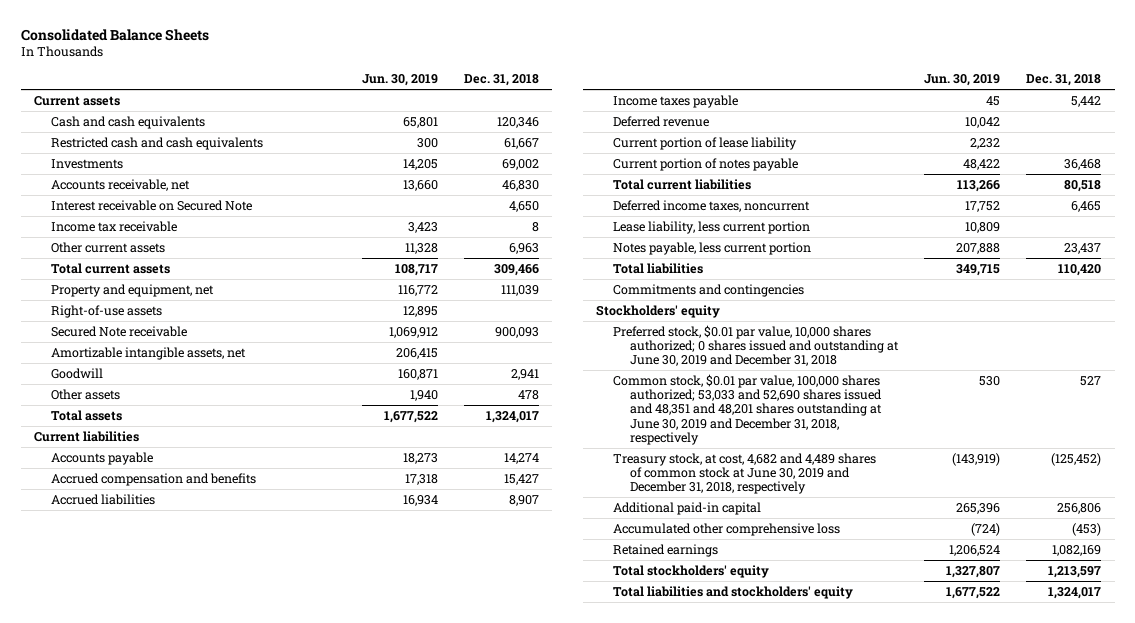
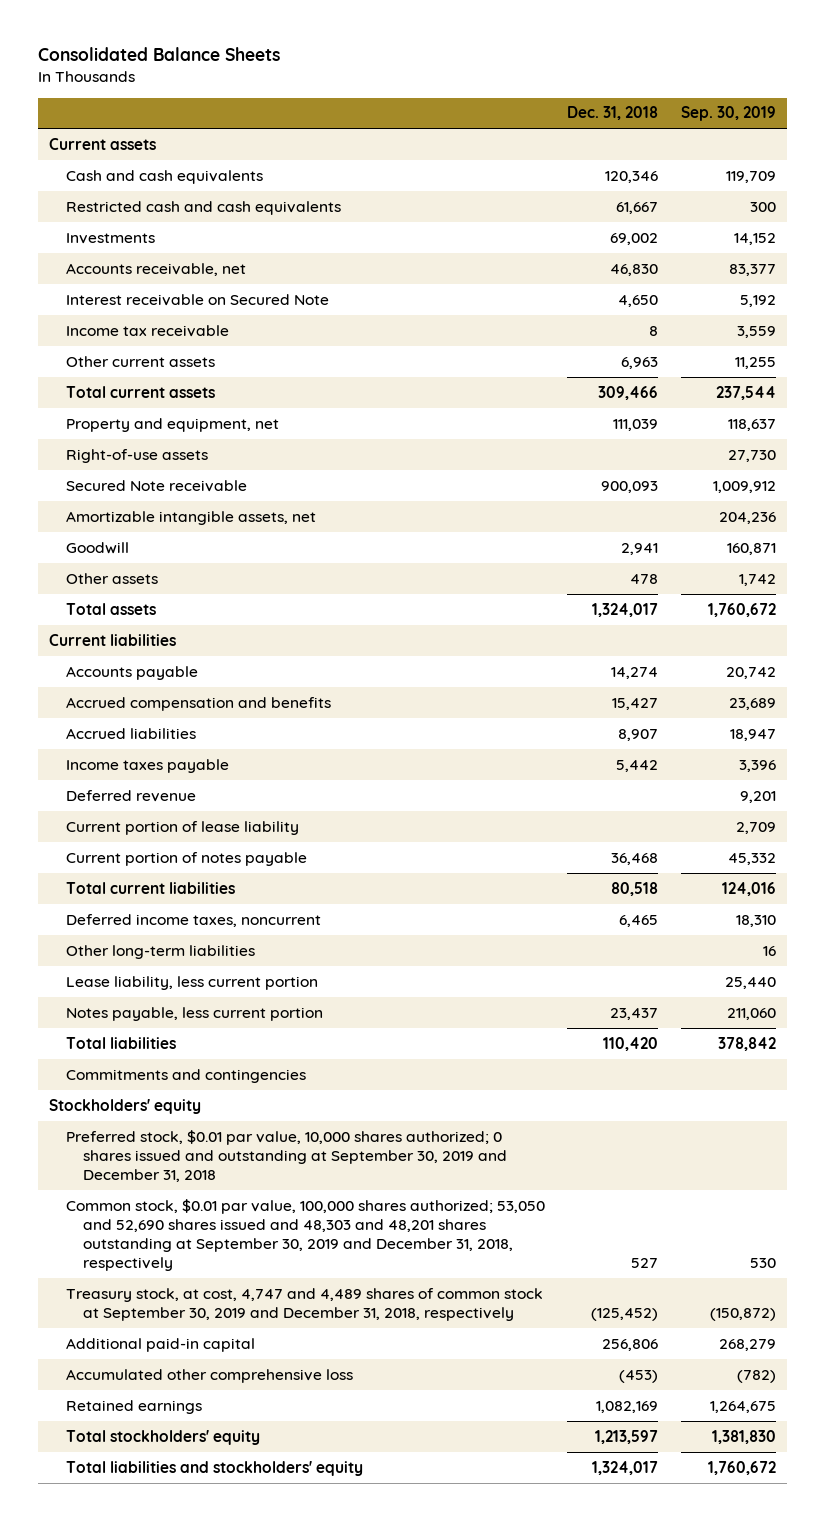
[362,74,439,87] Jun. 30, 2019 -> none
none -> [680,106,776,122] Sep. 30, 2019
none -> [66,944,256,959] Other long-term liabilities
[613,324,900,367] Preferred stock, $0.01 par value, 10,000 shares authorized; 0 shares issued and outstanding at June 30, 2019 and December 31, 2018 -> [66,1129,508,1182] Preferred stock, $0.01 par value, 10,000 shares authorized; 0 shares issued and outstanding at September 30, 2019 and December 31, 2018
[613,373,883,446] Common stock, $0.01 par value, 100,000 shares authorized; 53,033 and 52,690 shares issued and 48,351 and 48,201 shares outstanding at June 30, 2019 and December 31, 2018, respectively -> [66,1198,546,1271] Common stock, $0.01 par value, 100,000 shares authorized; 53,050 and 52,690 shares issued and 48,303 and 48,201 shares outstanding at September 30, 2019 and December 31, 2018, respectively
[613,452,877,495] Treasury stock, at cost, 4,682 and 4,489 shares of common stock at June 30, 2019 and December 31, 2018, respectively -> [66,1287,544,1321] Treasury stock, at cost, 4,747 and 4,489 shares of common stock at September 30, 2019 and December 31, 2018, respectively

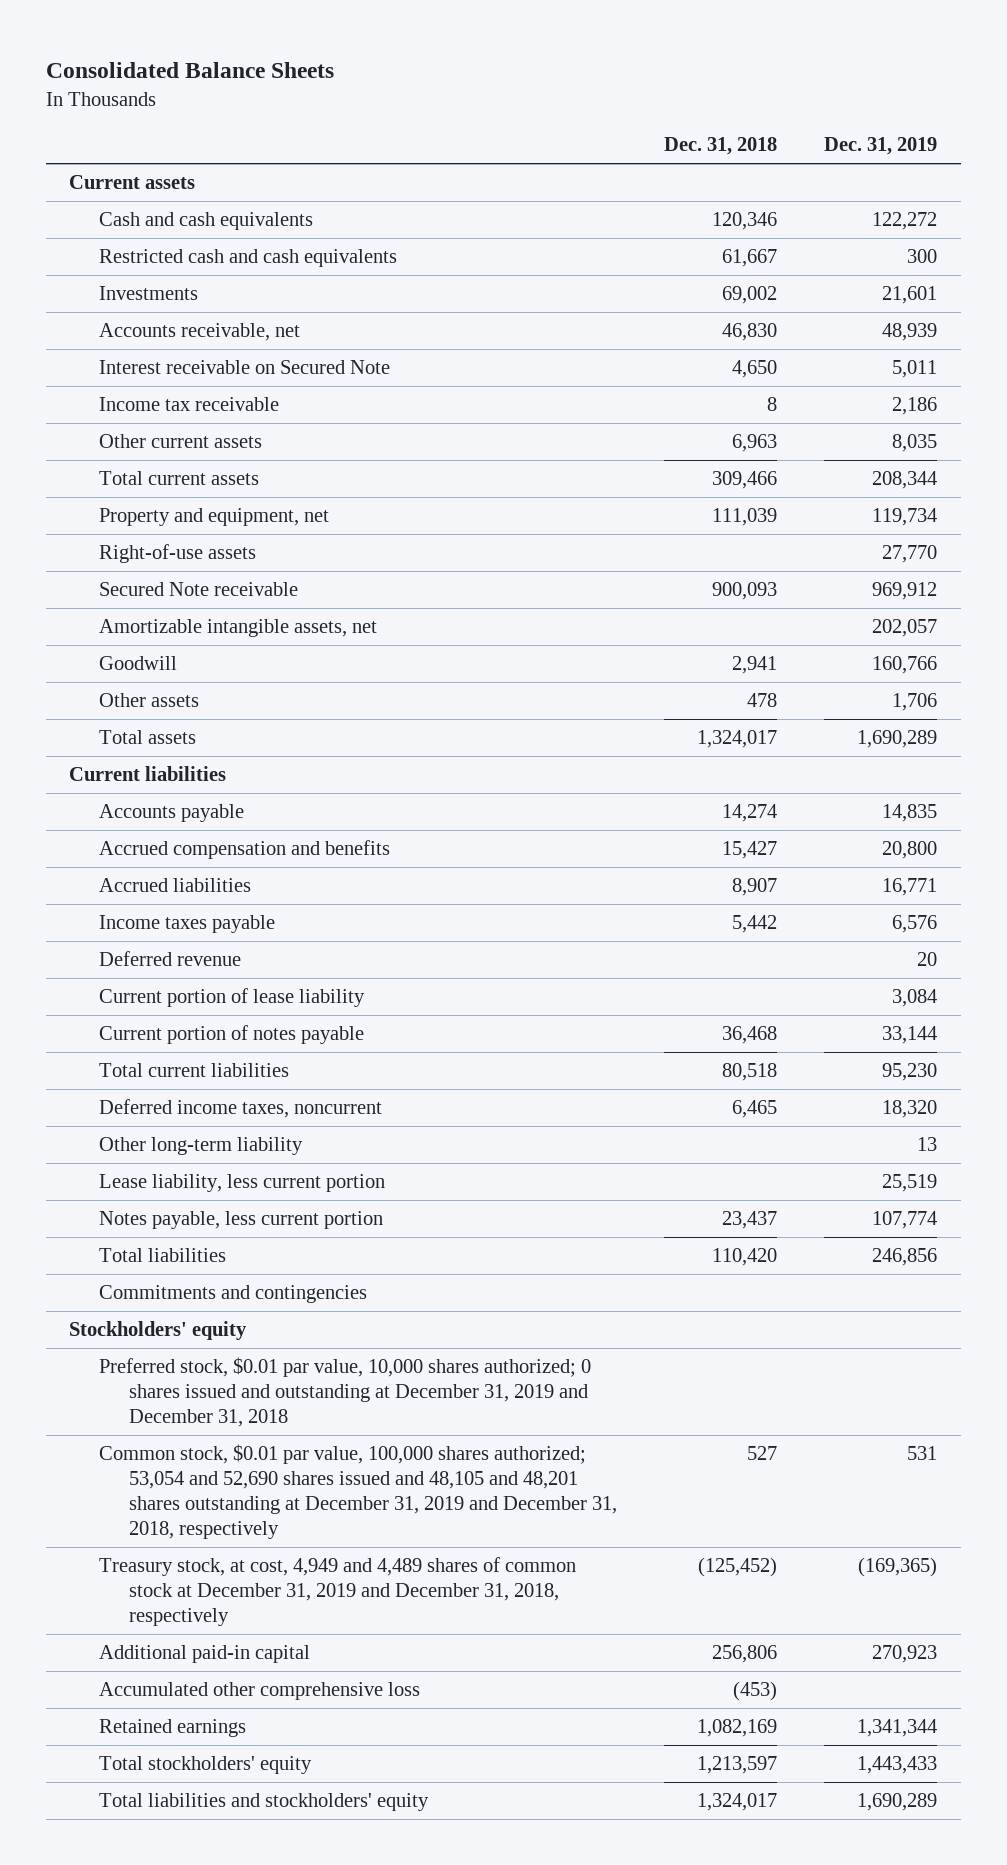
[680,106,776,122] Sep. 30, 2019 -> none
none -> [824,137,938,156] Dec. 31, 2019
[66,944,256,959] Other long-term liabilities -> [98,1137,303,1156] Other long-term liability
[66,1129,508,1182] Preferred stock, $0.01 par value, 10,000 shares authorized; 0 shares issued and outstanding at September 30, 2019 and December 31, 2018 -> [98,1357,591,1428] Preferred stock, $0.01 par value, 10,000 shares authorized; 0 shares issued and outstanding at December 31, 2019 and December 31, 2018
[66,1198,546,1271] Common stock, $0.01 par value, 100,000 shares authorized; 53,050 and 52,690 shares issued and 48,303 and 48,201 shares outstanding at September 30, 2019 and December 31, 2018, respectively -> [98,1444,617,1539] Common stock, $0.01 par value, 100,000 shares authorized; 53,054 and 52,690 shares issued and 48,105 and 48,201 shares outstanding at December 31, 2019 and December 31, 2018, respectively
[66,1287,544,1321] Treasury stock, at cost, 4,747 and 4,489 shares of common stock at September 30, 2019 and December 31, 2018, respectively -> [98,1557,576,1627] Treasury stock, at cost, 4,949 and 4,489 shares of common stock at December 31, 2019 and December 31, 2018, respectively

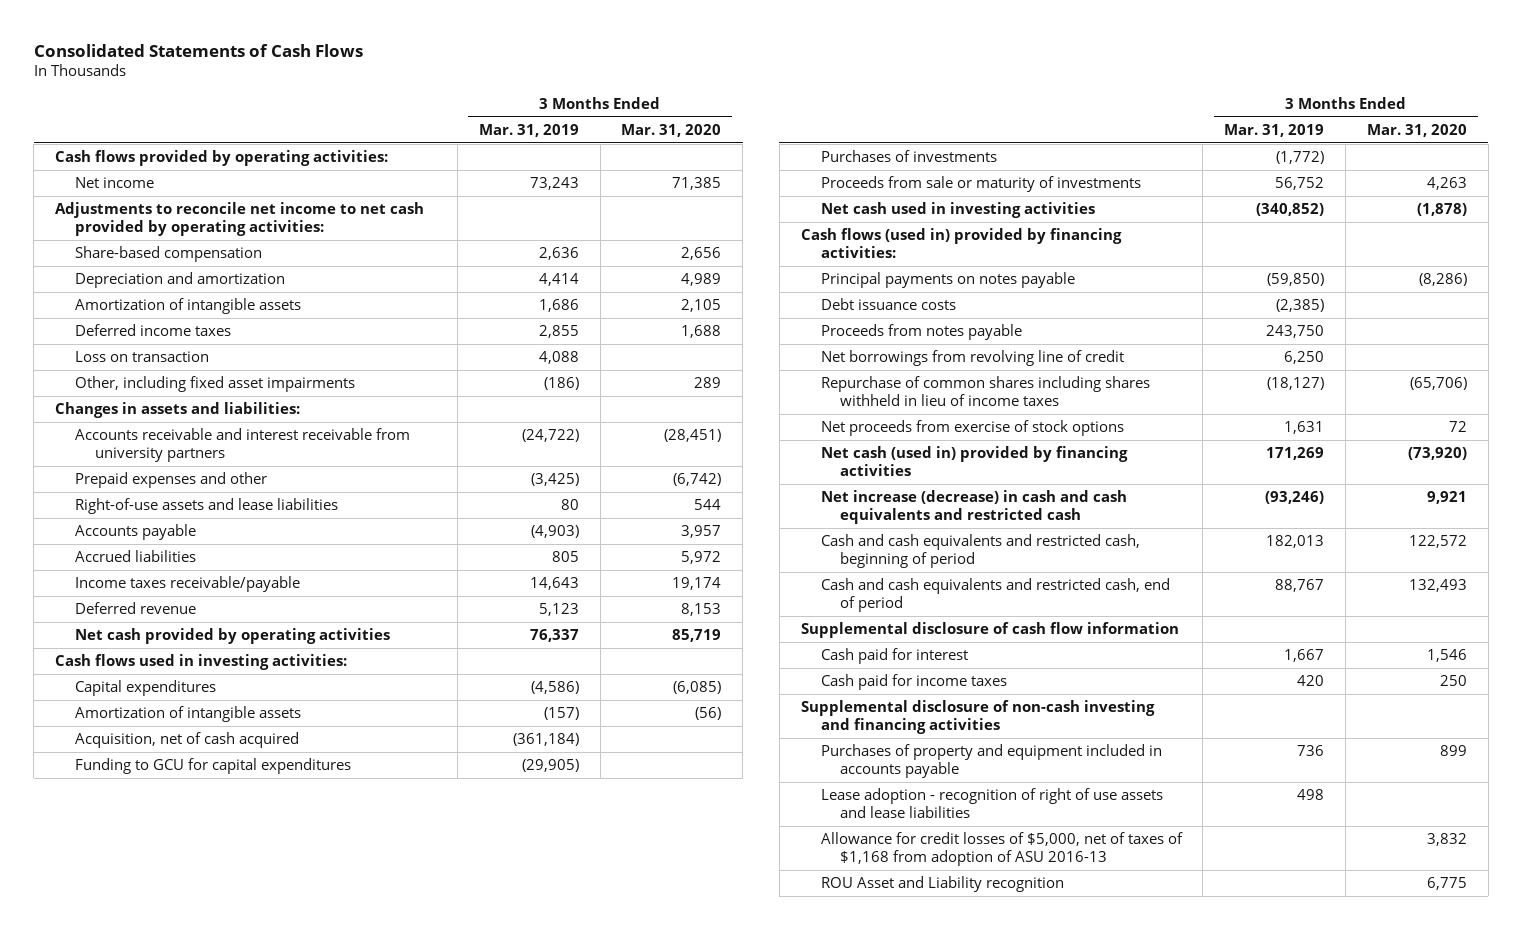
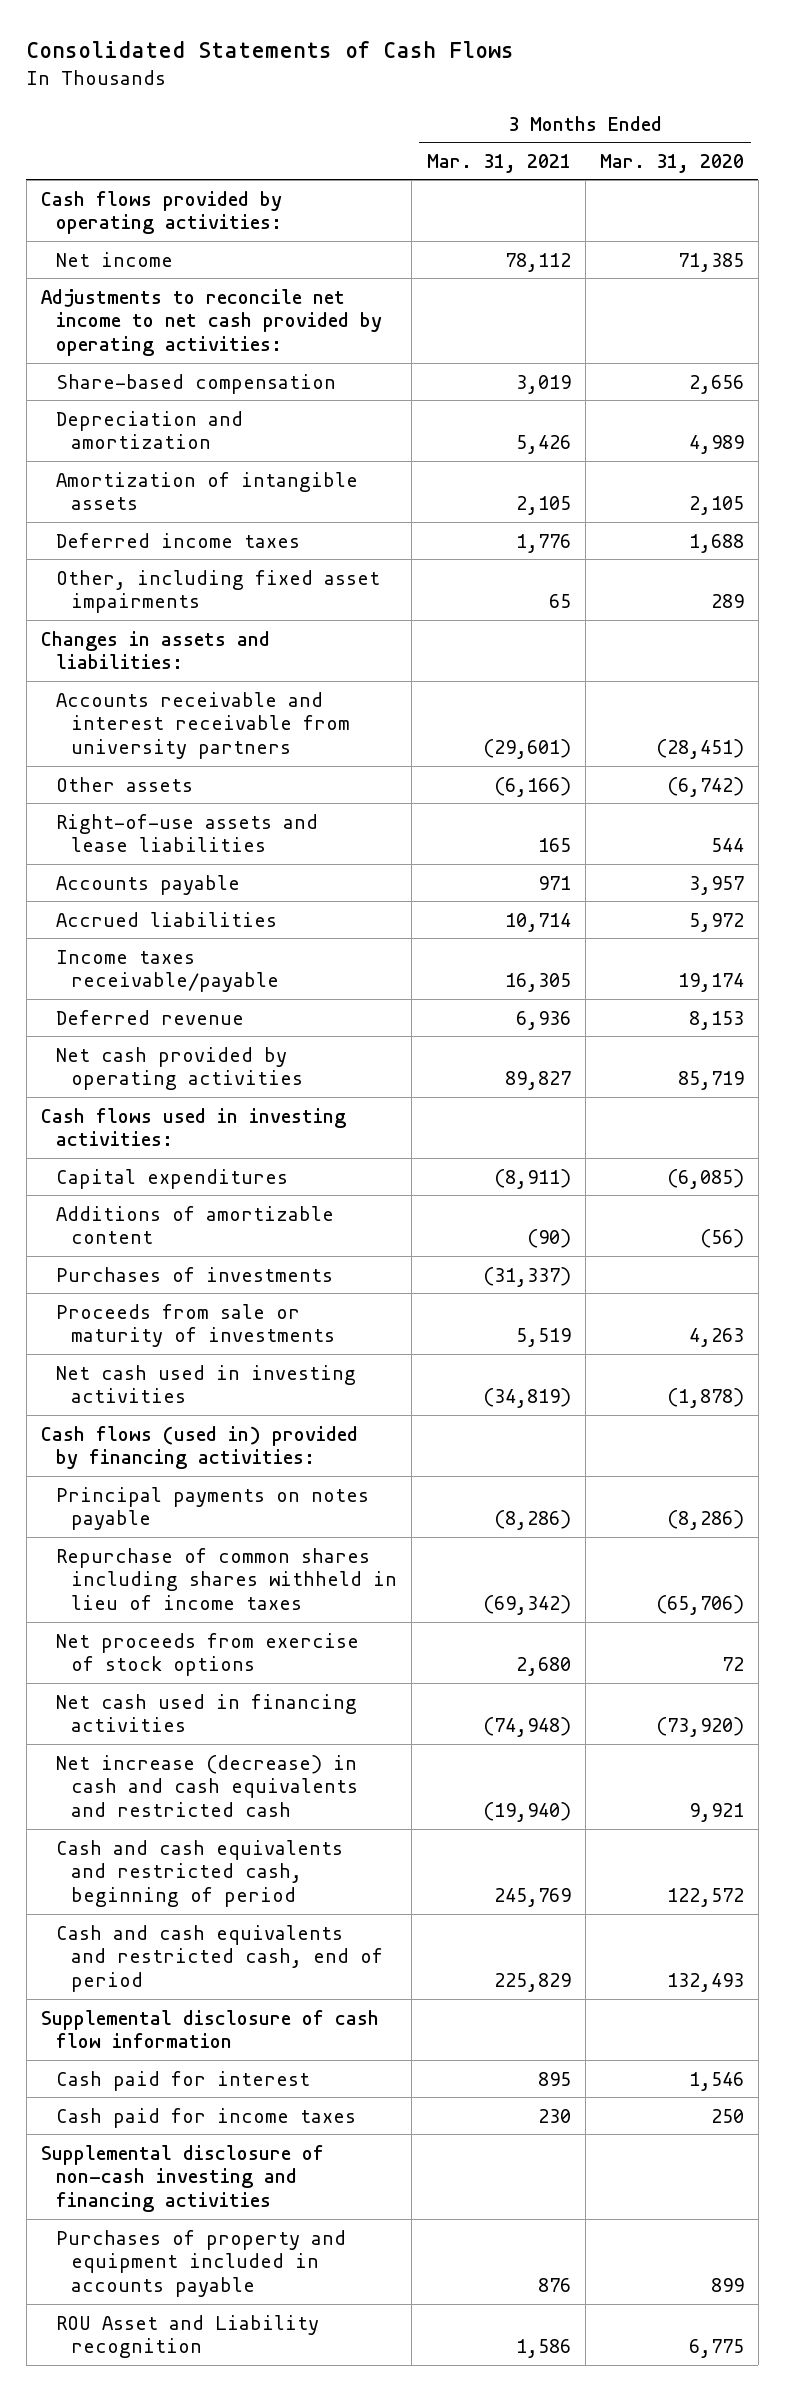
[478,123,579,137] Mar. 31, 2019 -> none
none -> [426,153,571,173] Mar. 31, 2021
[74,351,209,363] Loss on transaction -> none
[74,472,267,489] Prepaid expenses and other -> [56,776,194,792] Other assets
[74,732,299,749] Acquisition, net of cash acquired -> none
[74,758,351,775] Funding to GCU for capital expenditures -> none
[74,706,301,723] Amortization of intangible assets -> [56,1205,335,1245] Additions of amortizable content
[820,298,956,311] Debt issuance costs -> none
[820,324,1022,341] Proceeds from notes payable -> none
[820,350,1124,367] Net borrowings from revolving line of credit -> none
[820,446,1128,477] Net cash (used in) provided by financing activities -> [56,1693,358,1733] Net cash used in financing activities
[820,788,1163,819] Lease adoption - recognition of right of use assets and lease liabilities -> none
[820,832,1183,867] Allowance for credit losses of $5,000, net of taxes of $1,168 from adoption of ASU 2016-13 -> none

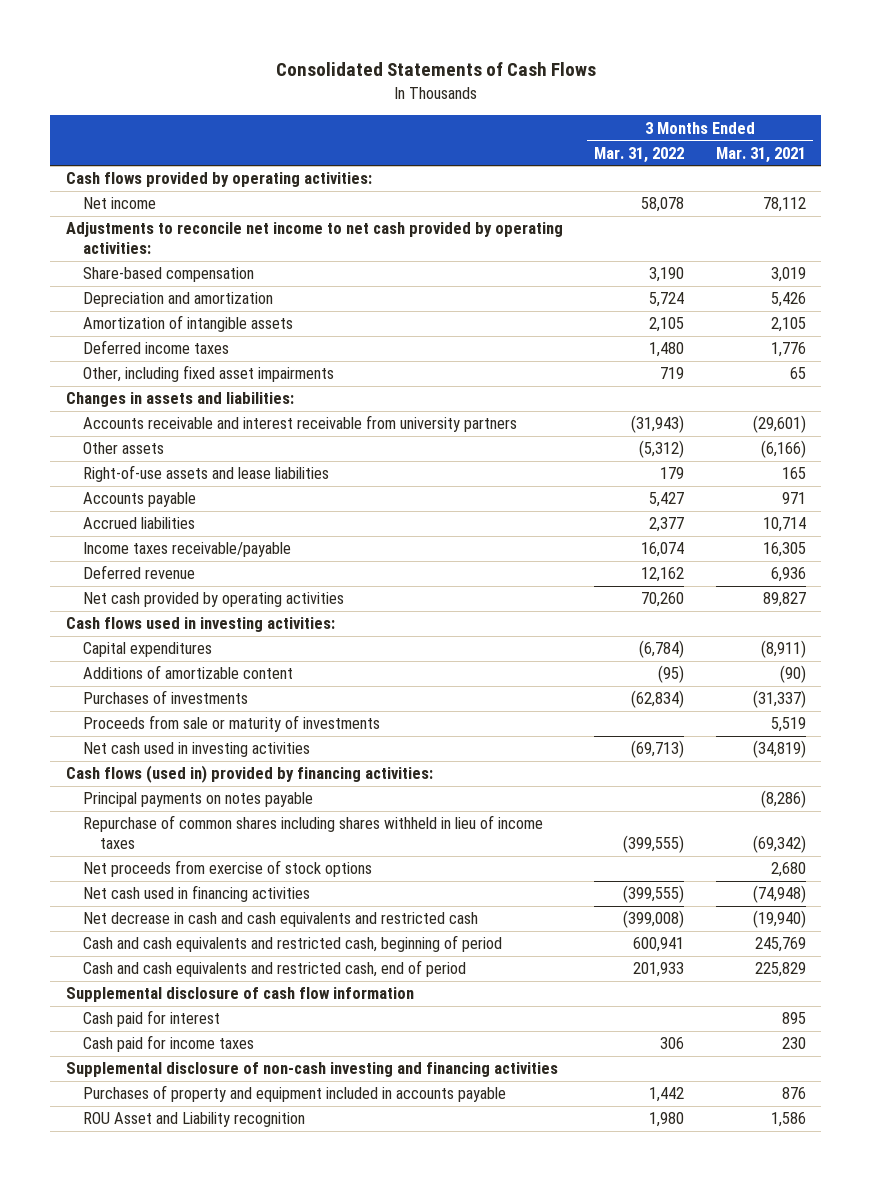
[599,153,744,173] Mar. 31, 2020 -> none
none -> [594,146,685,163] Mar. 31, 2022
[56,1754,359,1818] Net increase (decrease) in cash and cash equivalents and restricted cash -> [82,912,478,928] Net decrease in cash and cash equivalents and restricted cash

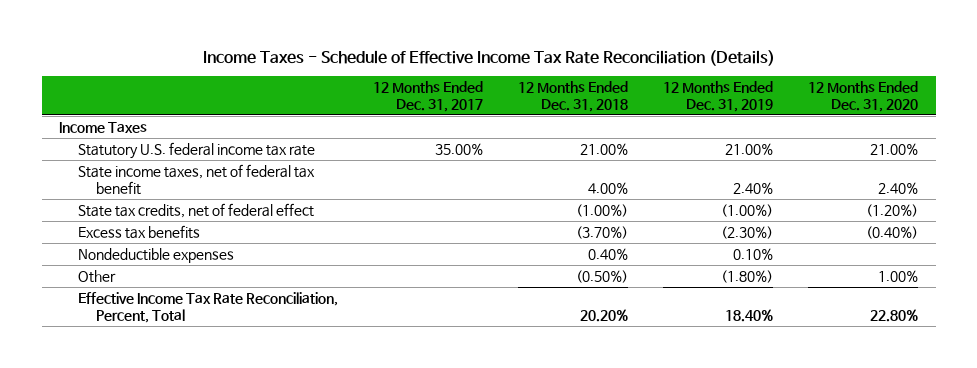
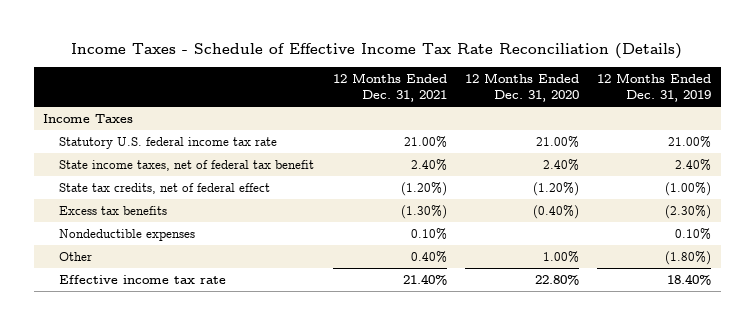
[372,81,483,112] 12 Months Ended Dec. 31, 2017 -> none
[517,81,628,112] 12 Months Ended Dec. 31, 2018 -> none
none -> [332,73,447,103] 12 Months Ended Dec. 31, 2021
[77,291,338,323] Effective Income Tax Rate Reconciliation, Percent, Total -> [59,275,227,285] Effective income tax rate

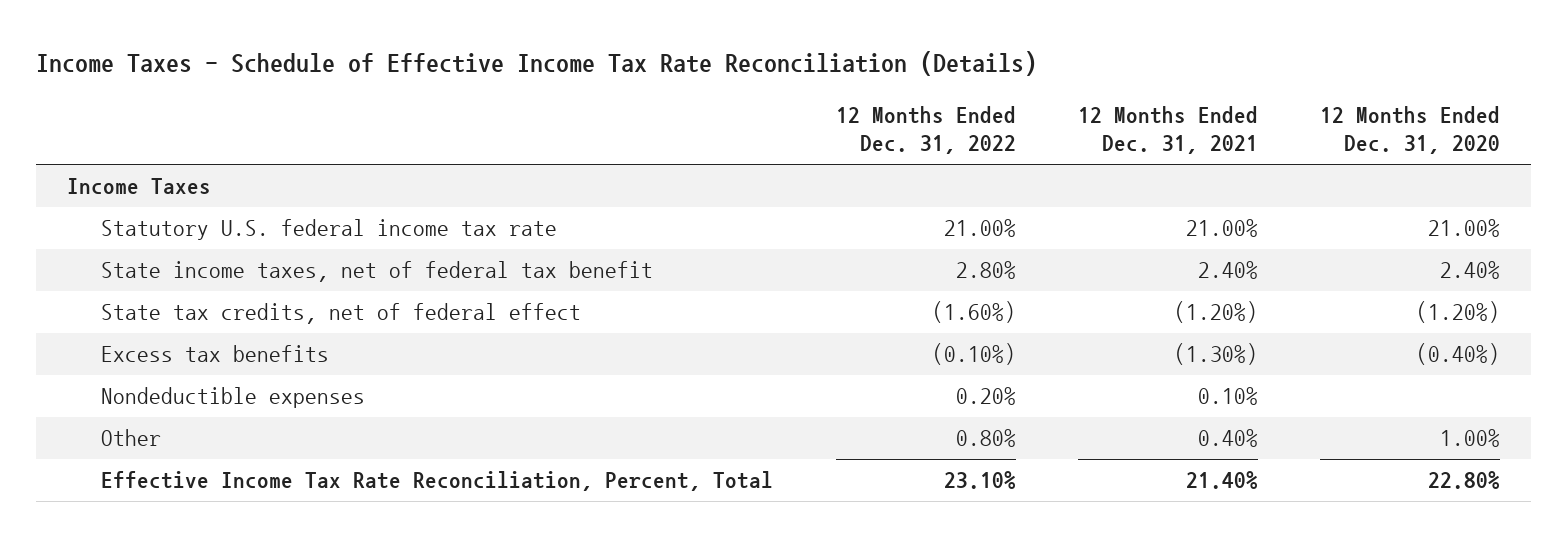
[597,73,712,103] 12 Months Ended Dec. 31, 2019 -> none
none -> [835,105,1016,155] 12 Months Ended Dec. 31, 2022
[59,275,227,285] Effective income tax rate -> [101,471,774,492] Effective Income Tax Rate Reconciliation, Percent, Total

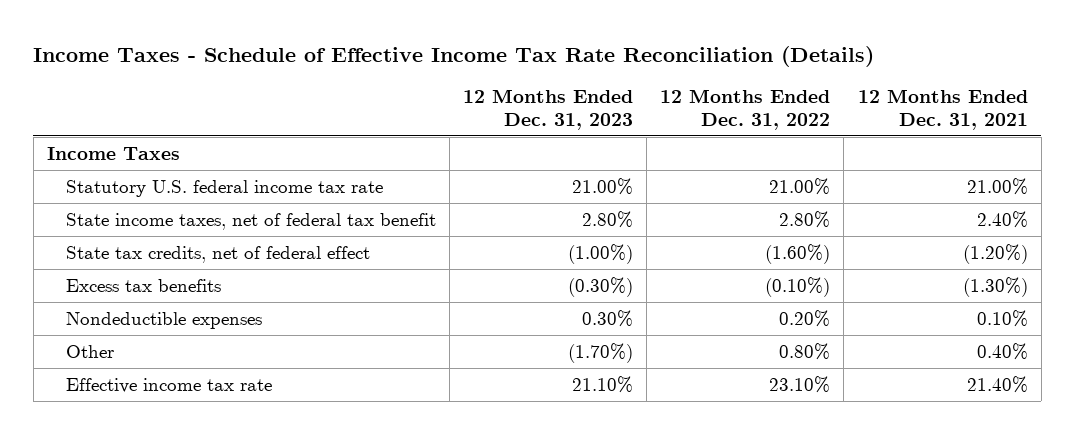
[1319,105,1500,155] 12 Months Ended Dec. 31, 2020 -> none
none -> [463,89,634,130] 12 Months Ended Dec. 31, 2023
[101,471,774,492] Effective Income Tax Rate Reconciliation, Percent, Total -> [65,377,272,393] Effective income tax rate

